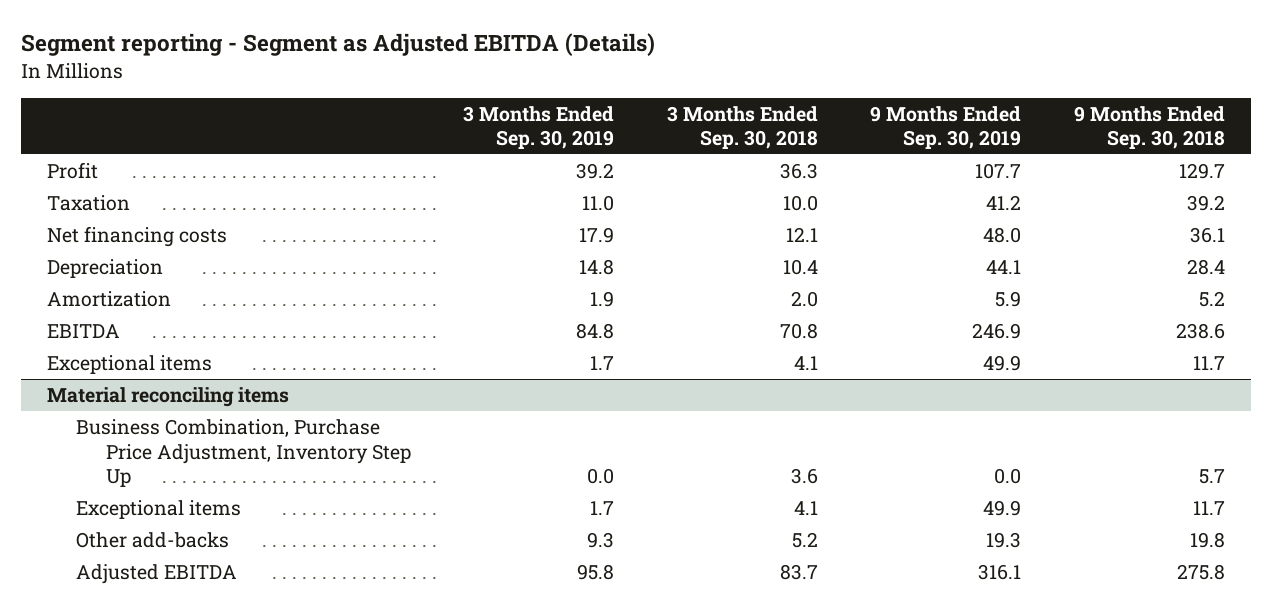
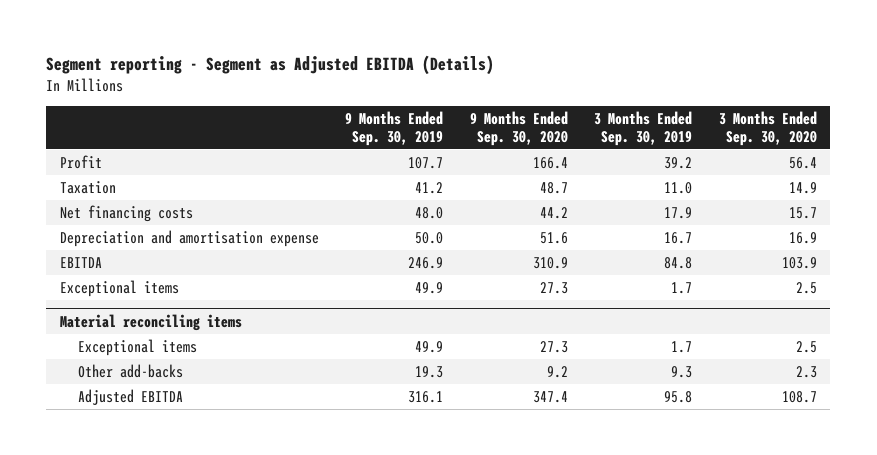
[666,105,818,150] 3 Months Ended Sep. 30, 2018 -> none
[1073,105,1225,150] 9 Months Ended Sep. 30, 2018 -> none
none -> [469,110,568,146] 9 Months Ended Sep. 30, 2020
none -> [719,110,818,146] 3 Months Ended Sep. 30, 2020
[46,259,163,279] Depreciation -> none
[46,291,171,308] Amortization -> none
none -> [59,229,319,247] Depreciation and amortisation expense
[76,419,411,488] Business Combination, Purchase Price Adjustment, Inventory Step Up -> none

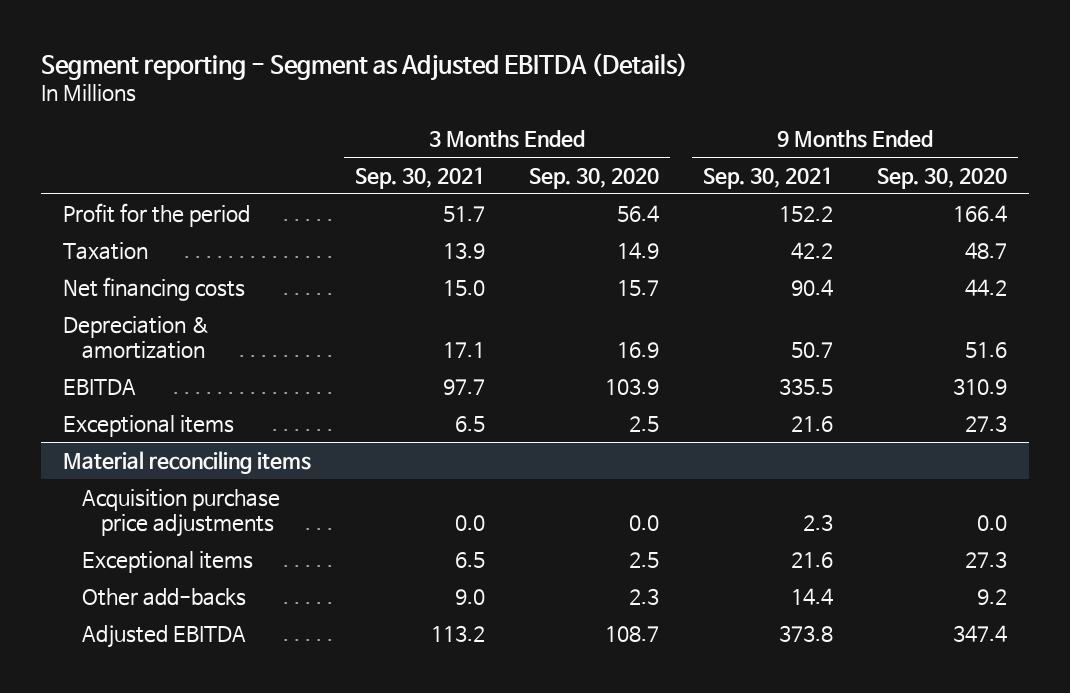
[345,110,444,146] 9 Months Ended Sep. 30, 2019 -> none
[594,110,693,146] 3 Months Ended Sep. 30, 2019 -> none
none -> [355,166,486,189] Sep. 30, 2021
none -> [702,166,833,189] Sep. 30, 2021
[59,154,102,169] Profit -> [63,202,251,227] Profit for the period
[59,229,319,247] Depreciation and amortisation expense -> [63,315,211,359] Depreciation & amortization
none -> [82,488,281,537] Acquisition purchase price adjustments

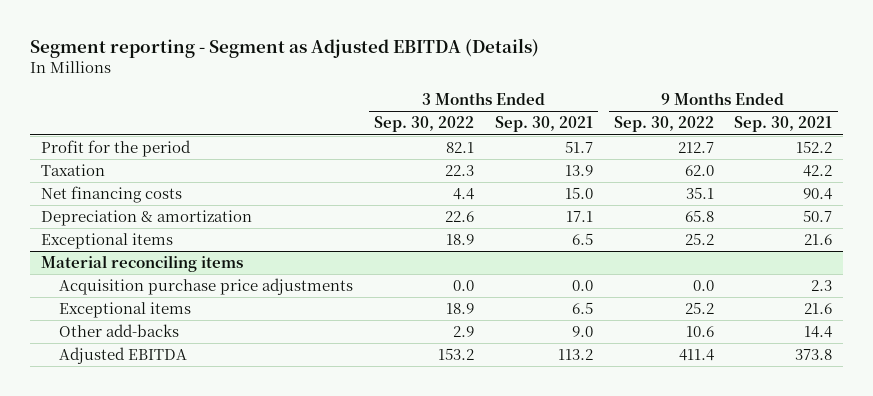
[529,167,660,189] Sep. 30, 2020 -> none
[876,167,1007,189] Sep. 30, 2020 -> none
none -> [374,116,475,133] Sep. 30, 2022
none -> [613,116,714,133] Sep. 30, 2022
[63,378,137,395] EBITDA -> none

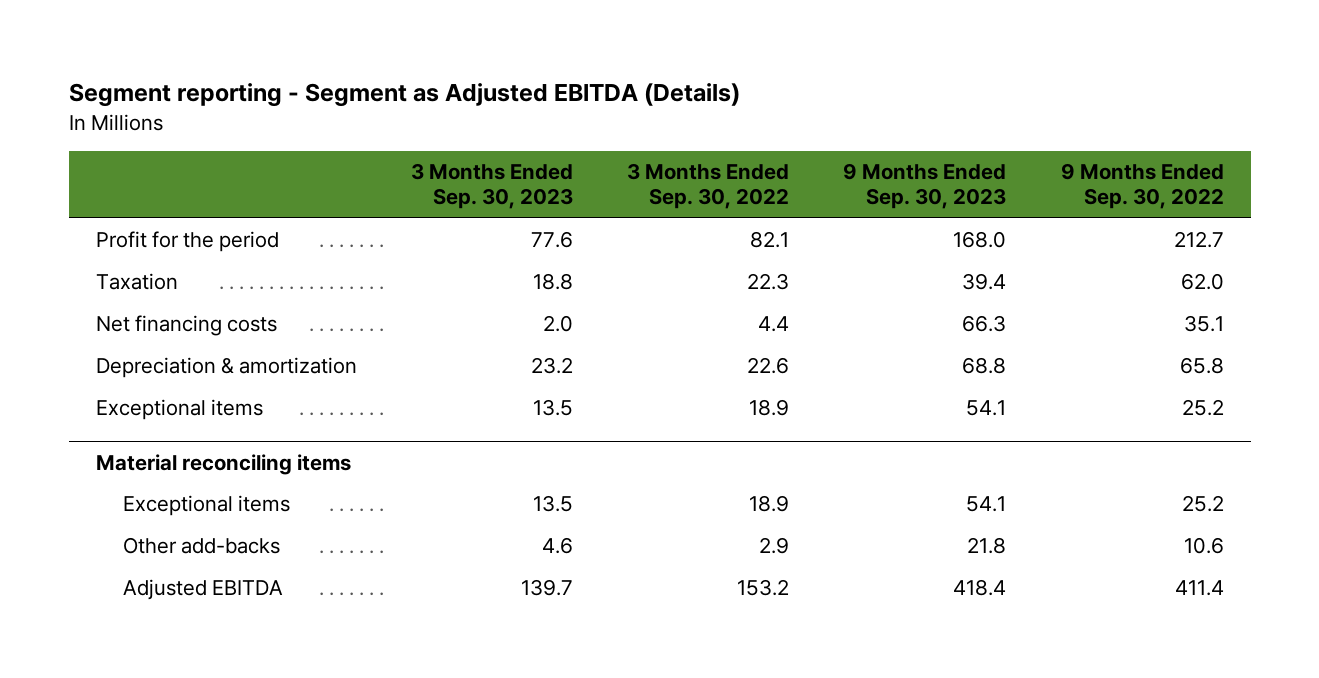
[494,116,593,133] Sep. 30, 2021 -> none
[734,116,833,133] Sep. 30, 2021 -> none
none -> [410,163,573,210] 3 Months Ended Sep. 30, 2023
none -> [843,163,1007,210] 9 Months Ended Sep. 30, 2023
[59,277,354,295] Acquisition purchase price adjustments -> none

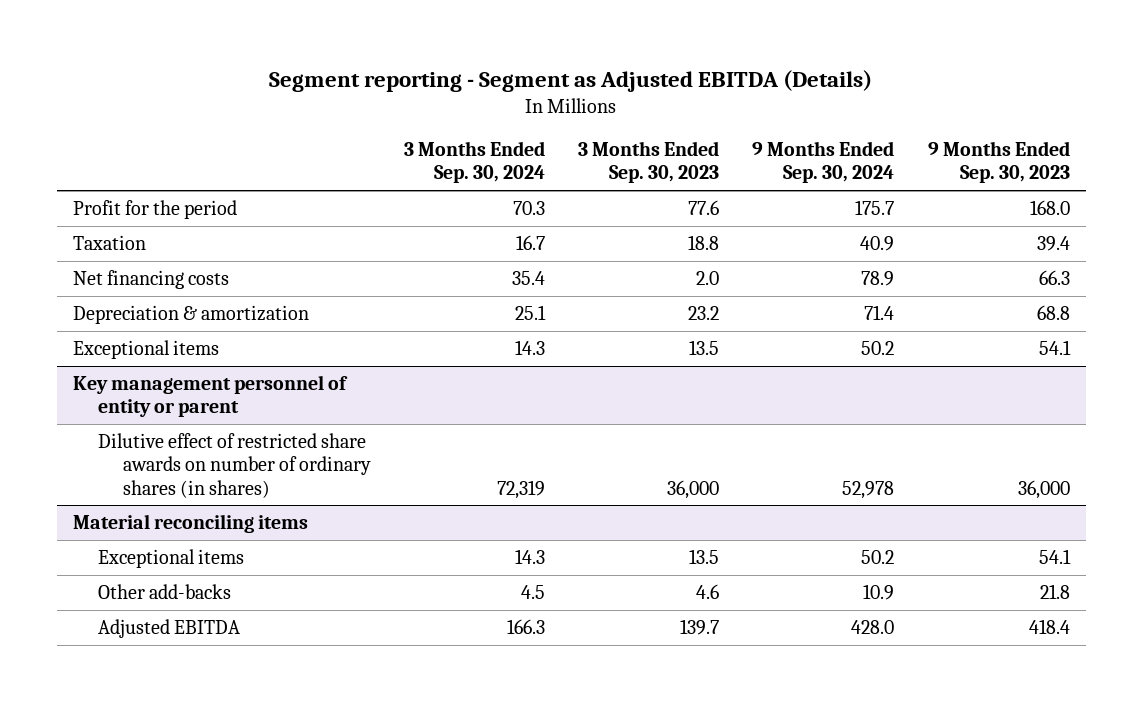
[627,163,790,210] 3 Months Ended Sep. 30, 2022 -> none
[1060,163,1224,210] 9 Months Ended Sep. 30, 2022 -> none
none -> [403,140,545,184] 3 Months Ended Sep. 30, 2024
none -> [752,140,895,184] 9 Months Ended Sep. 30, 2024
none -> [73,374,349,418] Key management personnel of entity or parent
none -> [97,432,371,498] Dilutive effect of restricted share awards on number of ordinary shares (in shares)

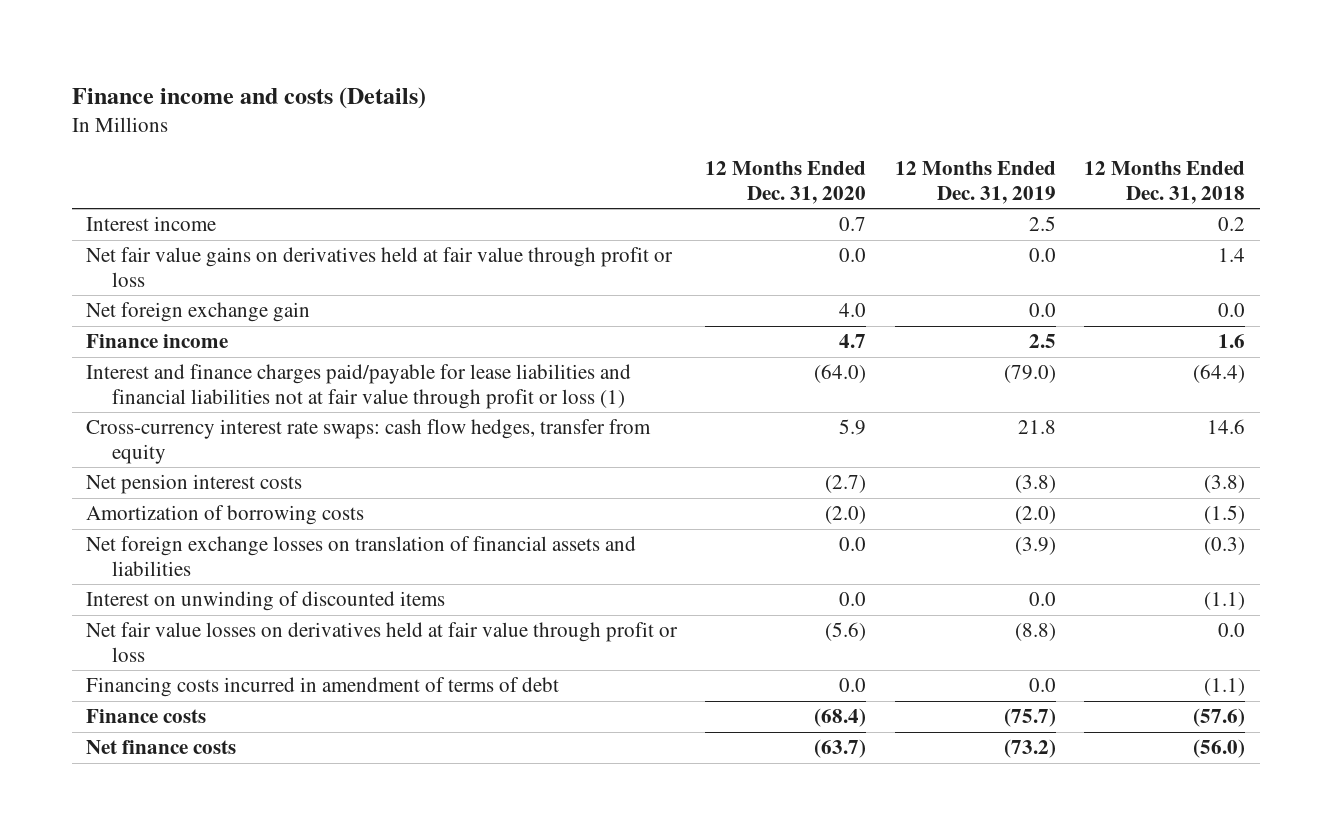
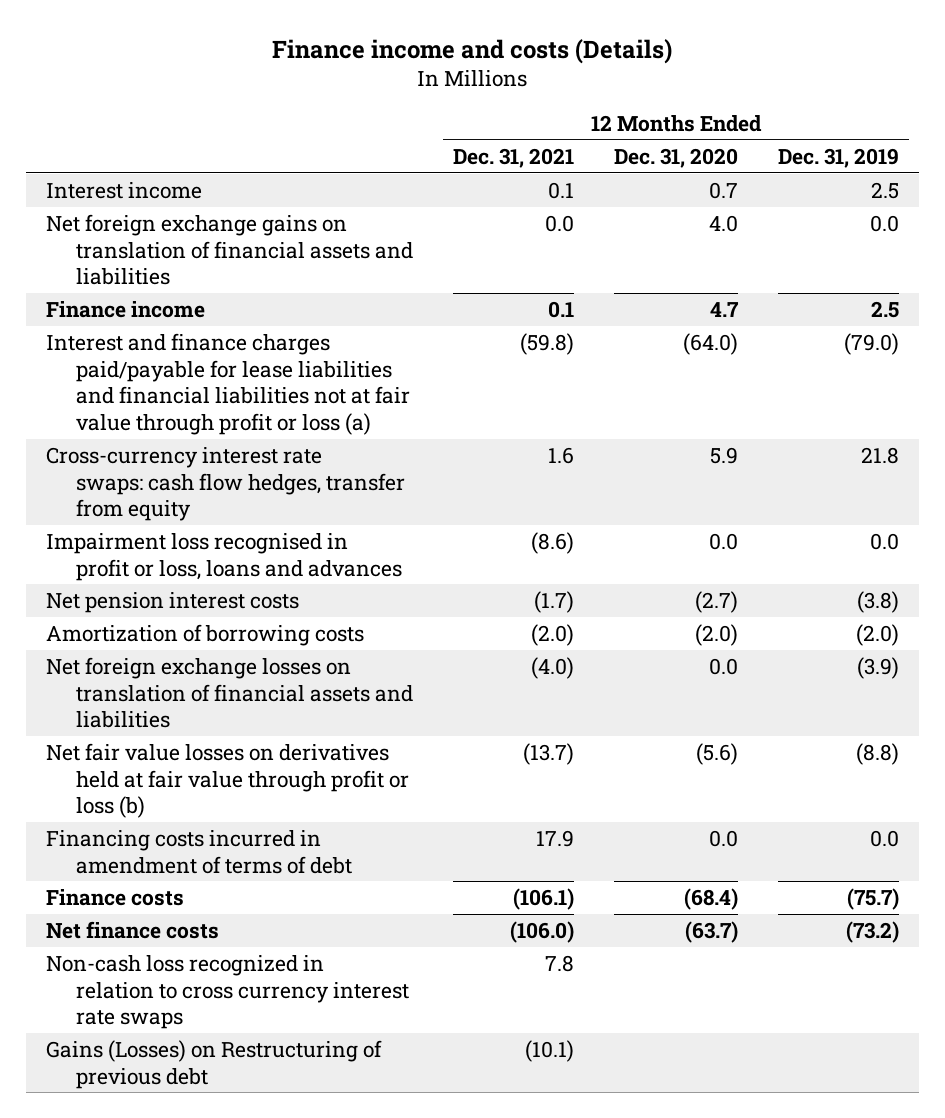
[1084,160,1246,204] 12 Months Ended Dec. 31, 2018 -> none
none -> [452,147,574,168] Dec. 31, 2021
[86,247,674,287] Net fair value gains on derivatives held at fair value through profit or loss -> none
[86,302,311,323] Net foreign exchange gain -> [45,213,413,286] Net foreign exchange gains on translation of financial assets and liabilities
[86,364,632,409] Interest and finance charges paid/payable for lease liabilities and financial liabilities not at fair value through profit or loss (1) -> [45,332,410,435] Interest and finance charges paid/payable for lease liabilities and financial liabilities not at fair value through profit or loss (a)
none -> [45,532,402,581] Impairment loss recognised in profit or loss, loans and advances
[86,591,446,612] Interest on unwinding of discounted items -> none
[86,622,679,662] Net fair value losses on derivatives held at fair value through profit or loss -> [45,742,409,819] Net fair value losses on derivatives held at fair value through profit or loss (b)
none -> [45,954,409,1030] Non-cash loss recognized in relation to cross currency interest rate swaps
none -> [45,1039,382,1089] Gains (Losses) on Restructuring of previous debt

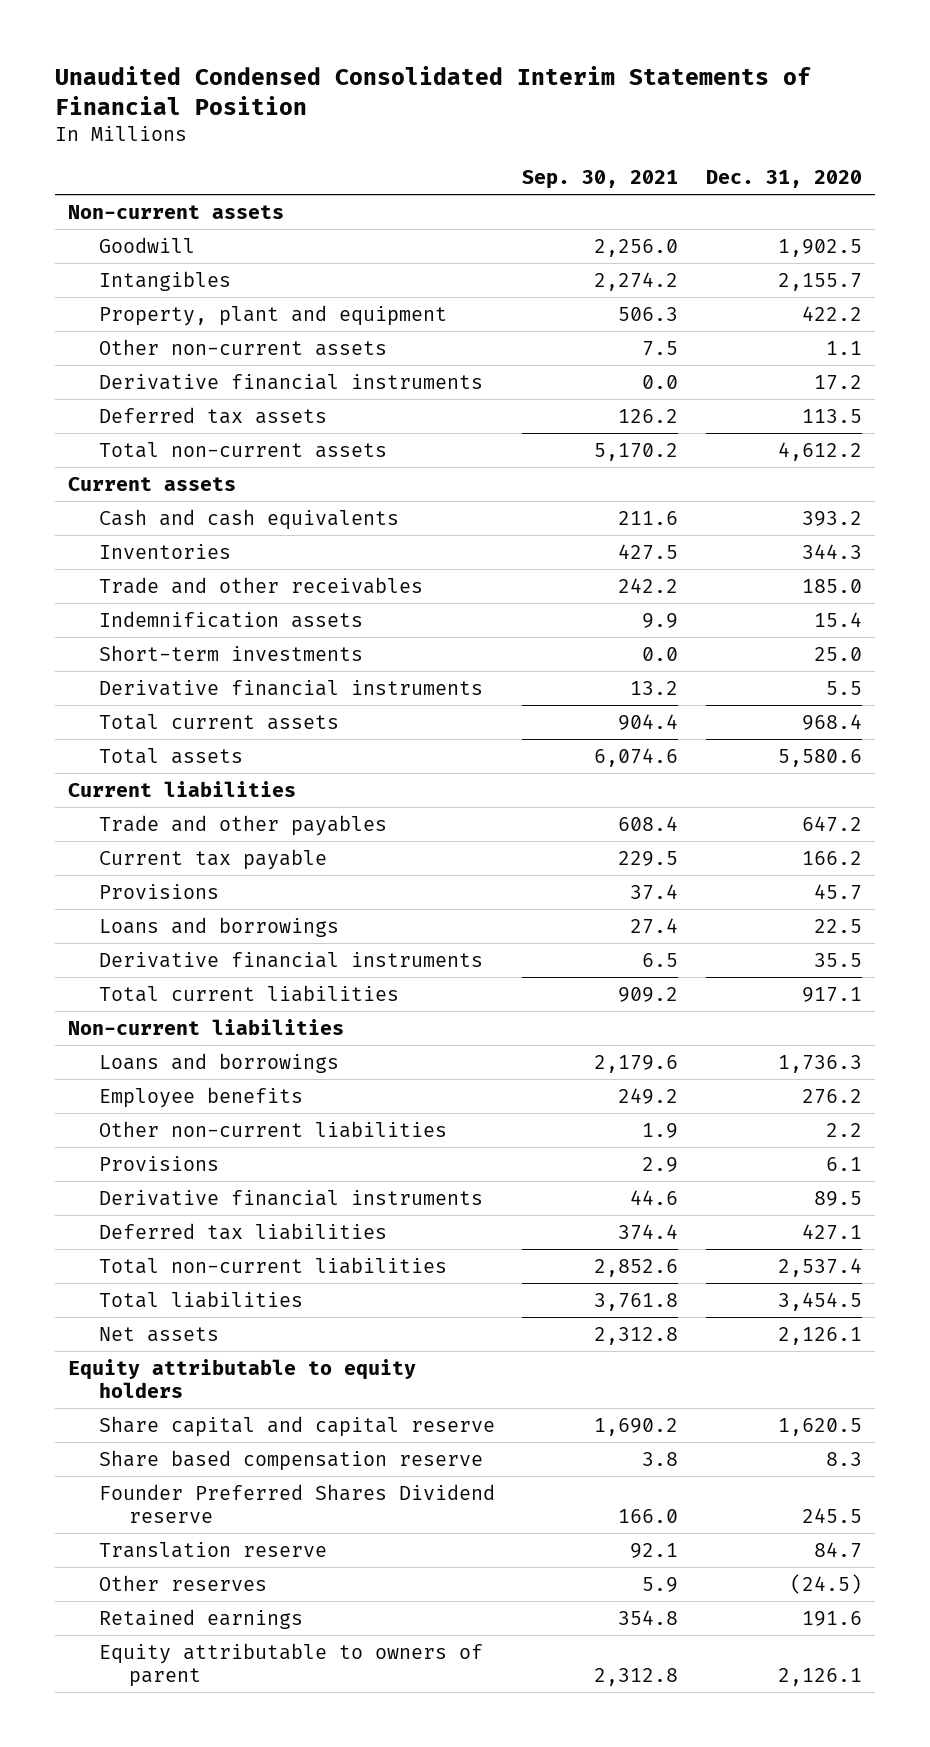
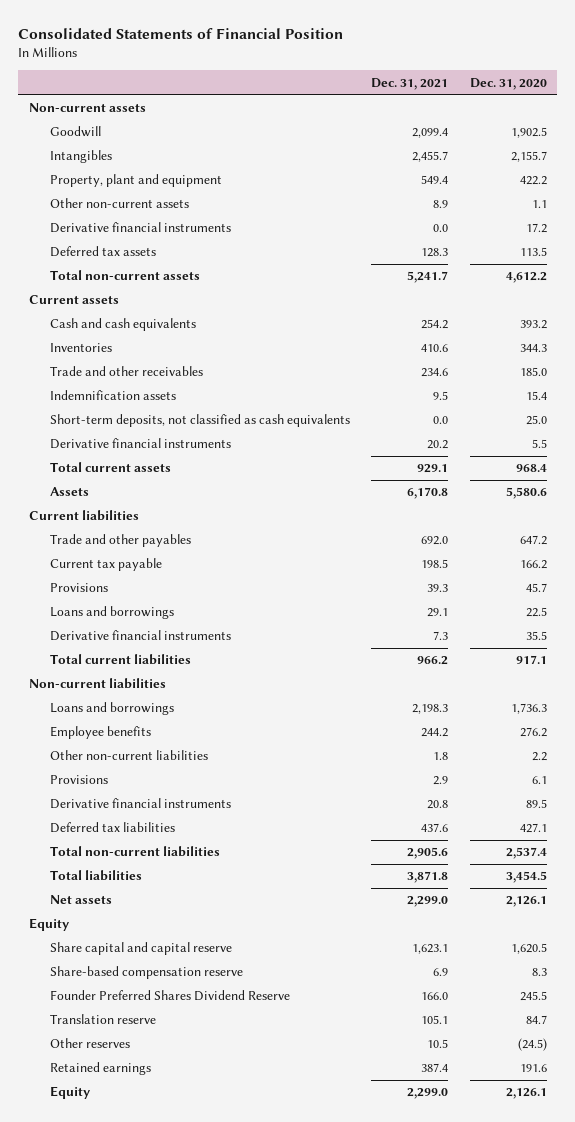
[54,65,811,115] Unaudited Condensed Consolidated Interim Statements of Financial Position -> [18,27,344,39] Consolidated Statements of Financial Position
[522,170,679,190] Sep. 30, 2021 -> none
none -> [371,77,449,90] Dec. 31, 2021
[98,644,363,661] Short-term investments -> [49,414,350,428] Short-term deposits, not classified as cash equivalents
[98,747,243,764] Total assets -> [49,487,89,497] Assets
[68,1358,417,1399] Equity attributable to equity holders -> [28,918,69,932] Equity
[98,1449,483,1471] Share based compensation reserve -> [49,966,243,980] Share-based compensation reserve
[98,1483,495,1524] Founder Preferred Shares Dividend reserve -> [49,990,290,1002] Founder Preferred Shares Dividend Reserve
[98,1642,483,1688] Equity attributable to owners of parent -> [49,1086,90,1100] Equity

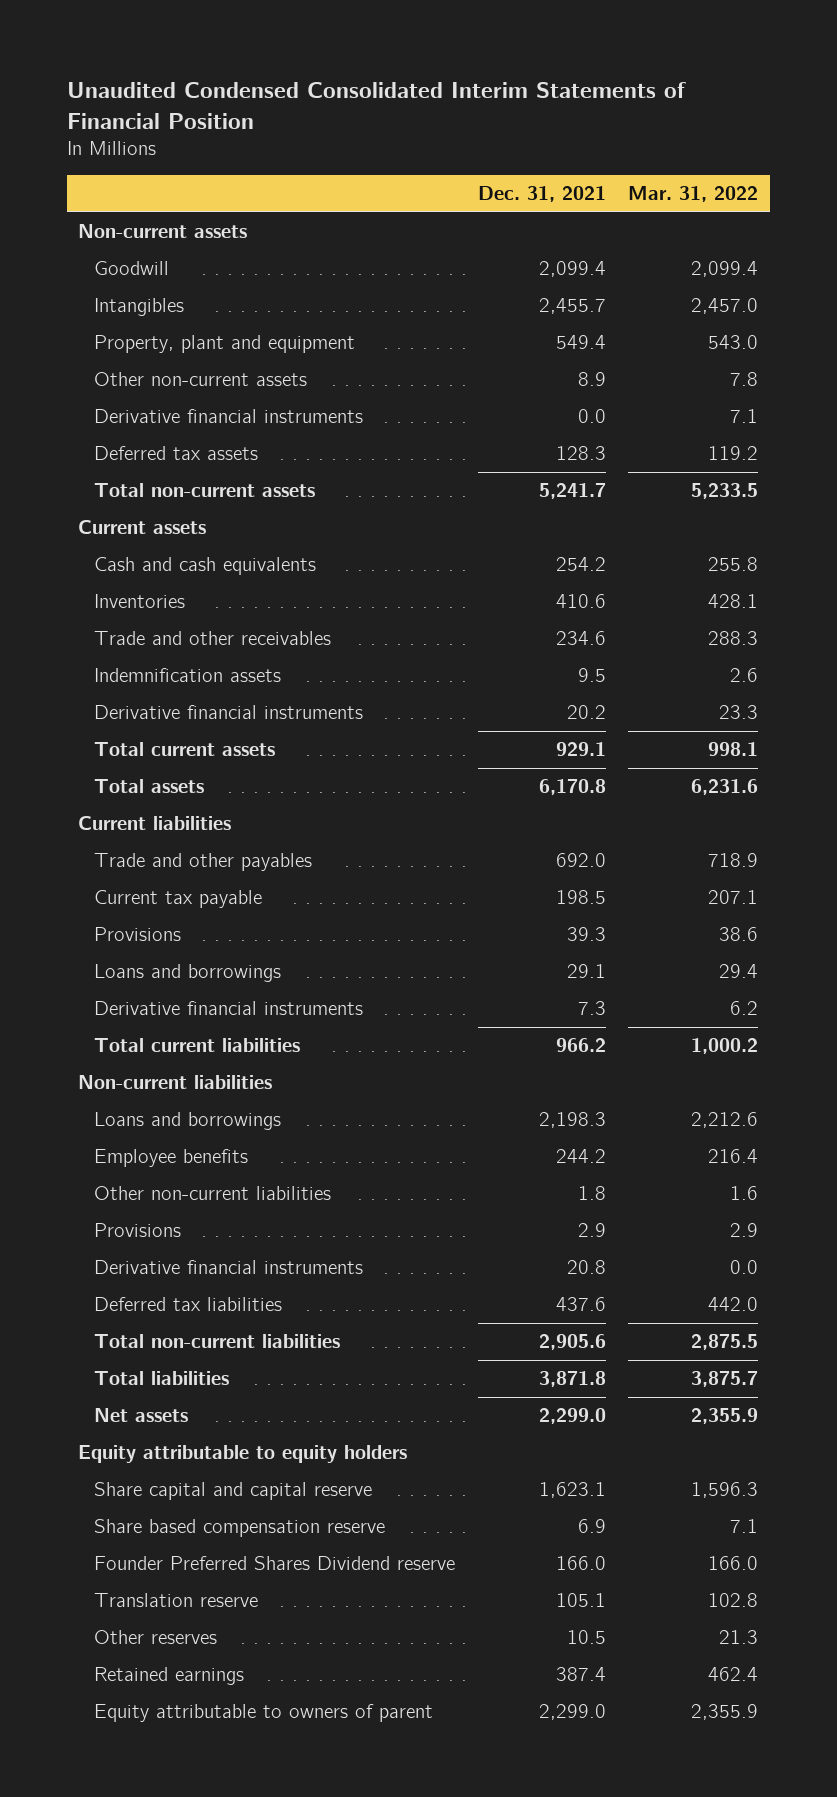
[18,27,344,39] Consolidated Statements of Financial Position -> [66,81,686,129] Unaudited Condensed Consolidated Interim Statements of Financial Position
[469,77,547,90] Dec. 31, 2020 -> none
none -> [628,186,759,203] Mar. 31, 2022
[49,414,350,428] Short-term deposits, not classified as cash equivalents -> none
[49,487,89,497] Assets -> [94,779,205,794] Total assets
[28,918,69,932] Equity -> [78,1445,408,1464] Equity attributable to equity holders
[49,966,243,980] Share-based compensation reserve -> [94,1519,386,1538] Share based compensation reserve
[49,990,290,1002] Founder Preferred Shares Dividend Reserve -> [94,1556,456,1571] Founder Preferred Shares Dividend reserve
[49,1086,90,1100] Equity -> [94,1704,434,1723] Equity attributable to owners of parent

